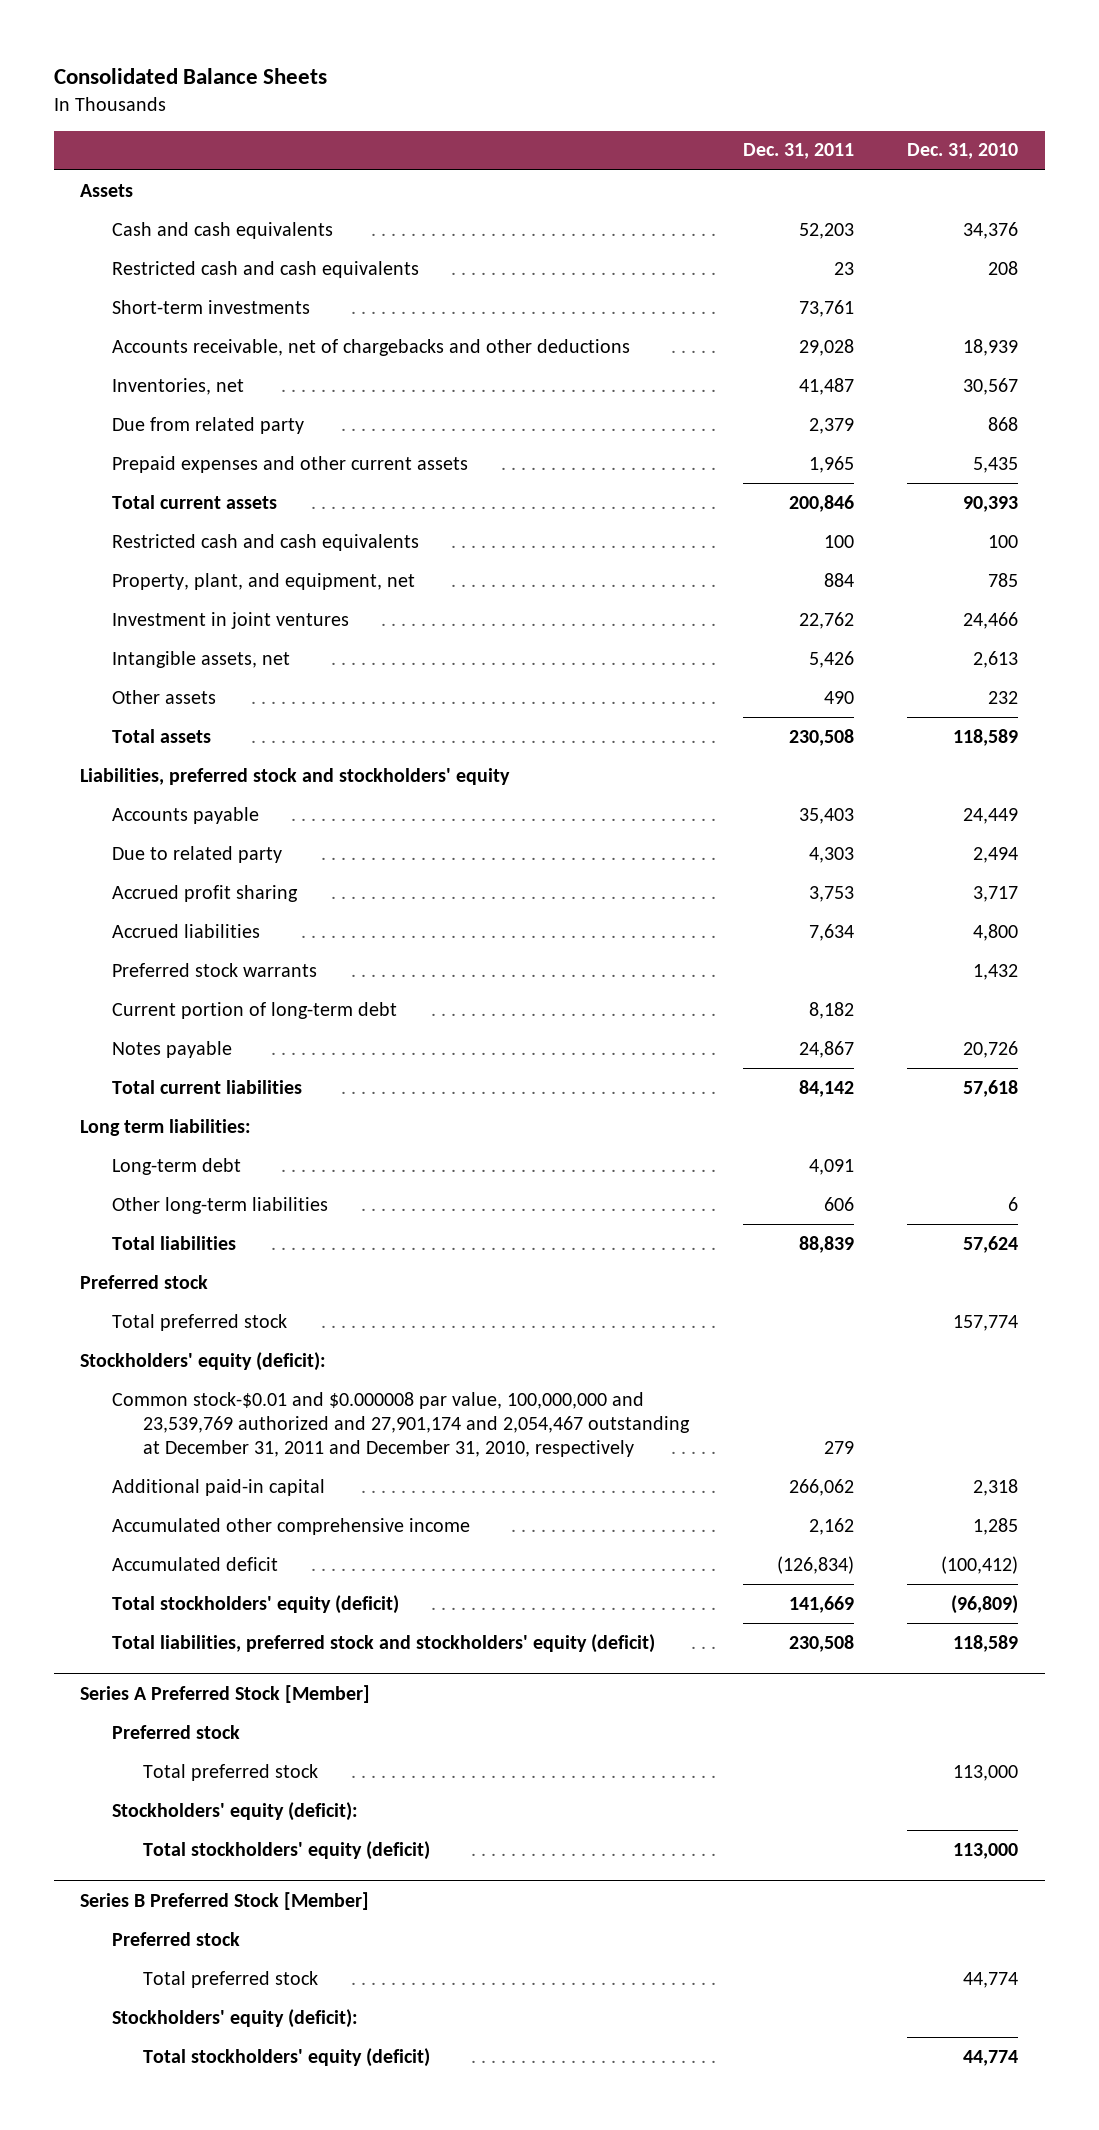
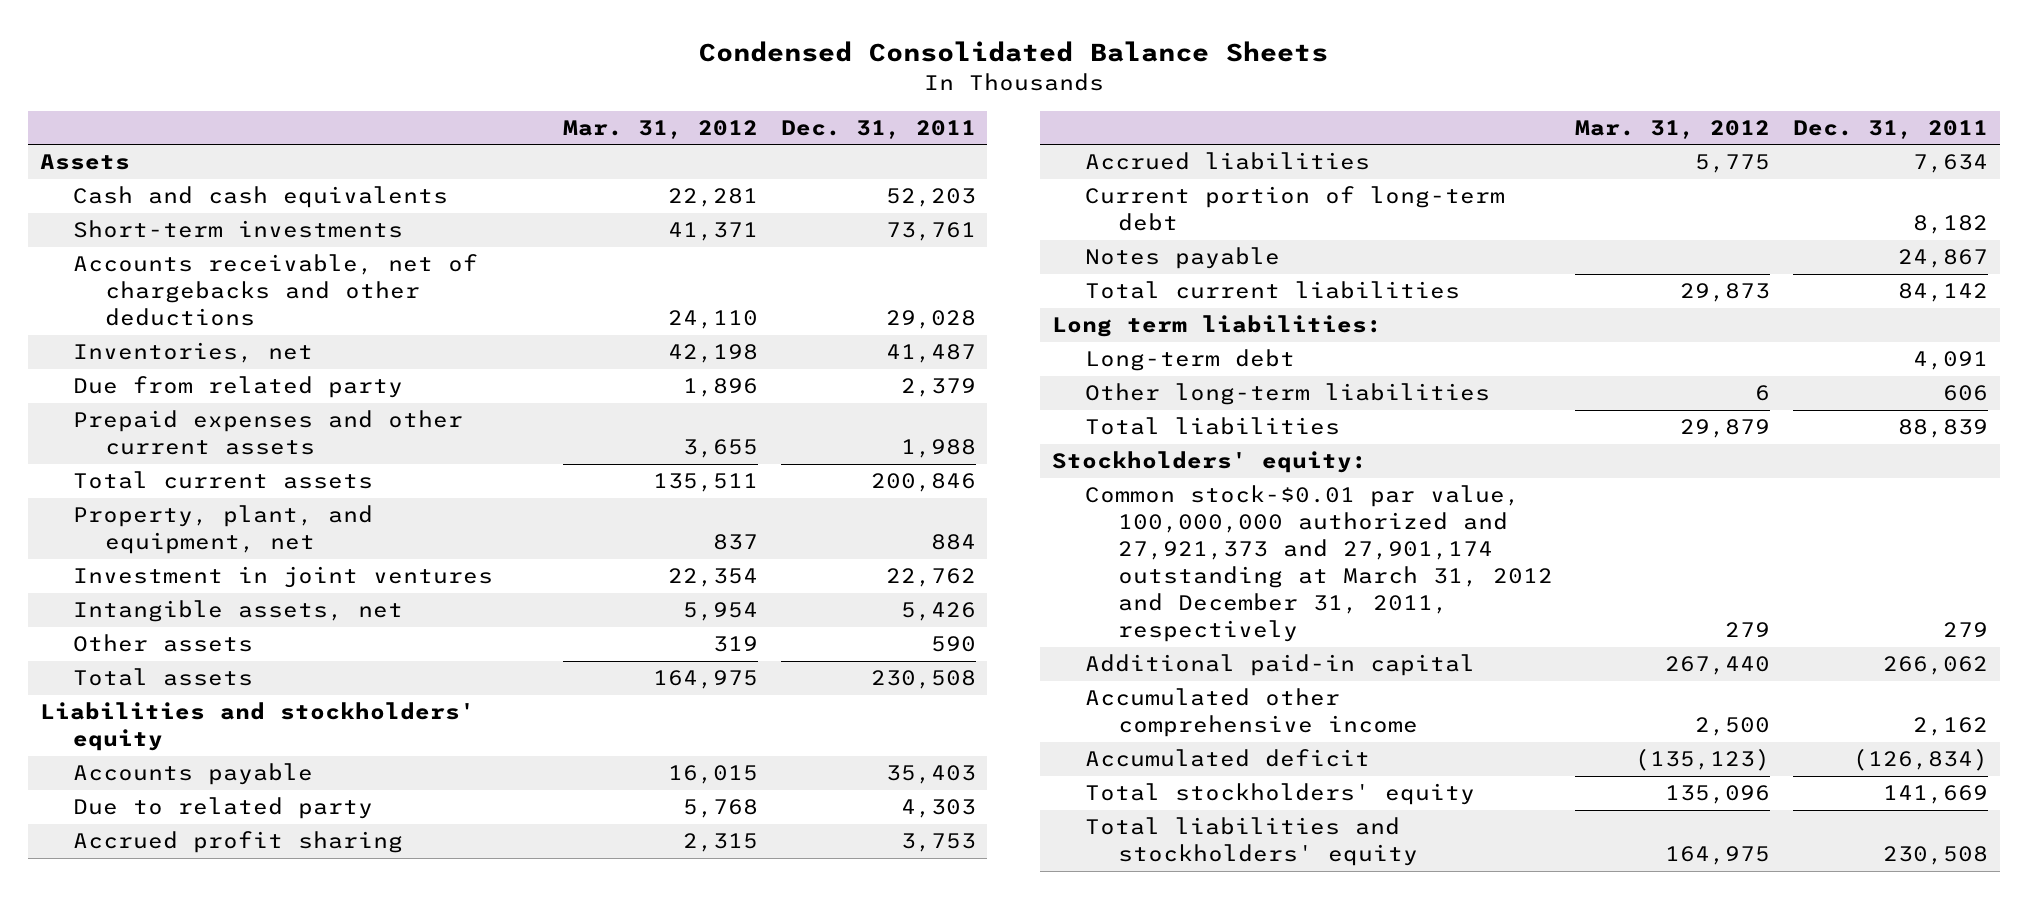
[53,68,327,85] Consolidated Balance Sheets -> [698,40,1328,62] Condensed Consolidated Balance Sheets
[907,143,1019,160] Dec. 31, 2010 -> none
none -> [563,119,759,139] Mar. 31, 2012
[111,260,419,278] Restricted cash and cash equivalents -> none
[808,455,854,473] 1,965 -> [901,439,977,459] 1,988
[111,533,419,551] Restricted cash and cash equivalents -> none
[823,690,854,704] 490 -> [931,636,977,653] 590
[80,767,511,785] Liabilities, preferred stock and stockholders' equity -> [39,702,475,752] Liabilities and stockholders' equity
[111,962,317,977] Preferred stock warrants -> none
[80,1274,209,1289] Preferred stock -> none
[111,1313,287,1331] Total preferred stock -> none
[80,1351,327,1371] Stockholders' equity (deficit): -> [1051,451,1367,474] Stockholders' equity:
[111,1391,691,1457] Common stock-$0.01 and $0.000008 par value, 100,000,000 and 23,539,769 authorized and 27,901,174 and 2,054,467 outstanding at December 31, 2011 and December 31, 2010, respectively -> [1084,485,1553,643] Common stock-$0.01 par value, 100,000,000 authorized and 27,921,373 and 27,901,174 outstanding at March 31, 2012 and December 31, 2011, respectively
[80,1684,371,1703] Series A Preferred Stock [Member] -> none
[111,1724,240,1739] Preferred stock -> none
[143,1763,319,1781] Total preferred stock -> none
[111,1801,358,1821] Stockholders' equity (deficit): -> none
[143,1840,431,1860] Total stockholders' equity (deficit) -> none
[80,1891,370,1910] Series B Preferred Stock [Member] -> none
[111,1931,240,1946] Preferred stock -> none
[143,1970,319,1988] Total preferred stock -> none
[111,2008,358,2028] Stockholders' equity (deficit): -> none
[143,2047,431,2067] Total stockholders' equity (deficit) -> none
[111,1594,399,1614] Total stockholders' equity (deficit) -> [1084,783,1475,806] Total stockholders' equity
[111,1633,655,1653] Total liabilities, preferred stock and stockholders' equity (deficit) -> [1084,817,1418,867] Total liabilities and stockholders' equity

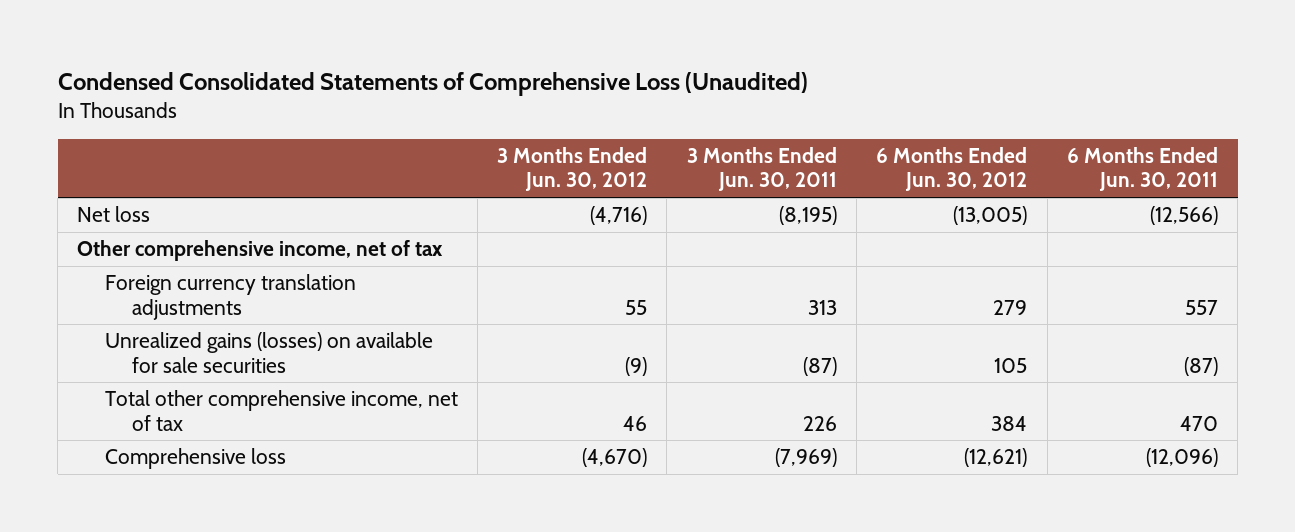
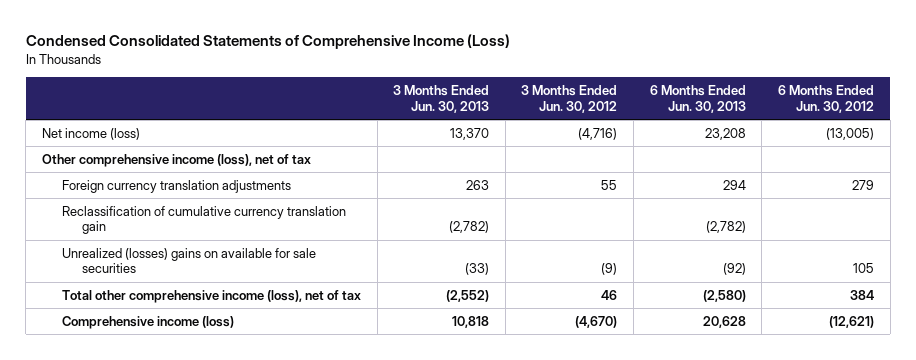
[57,71,808,96] Condensed Consolidated Statements of Comprehensive Loss (Unaudited) -> [25,34,510,50] Condensed Consolidated Statements of Comprehensive Income (Loss)
[686,146,837,192] 3 Months Ended Jun. 30, 2011 -> none
[1066,146,1218,192] 6 Months Ended Jun. 30, 2011 -> none
none -> [393,85,490,113] 3 Months Ended Jun. 30, 2013
none -> [649,85,746,113] 6 Months Ended Jun. 30, 2013
[77,206,151,223] Net loss -> [41,127,140,140] Net income (loss)
[77,240,444,262] Other comprehensive income, net of tax -> [41,153,311,167] Other comprehensive income (loss), net of tax
none -> [61,205,346,235] Reclassification of cumulative currency translation gain
[104,332,433,373] Unrealized gains (losses) on available for sale securities -> [61,247,316,274] Unrealized (losses) gains on available for sale securities
[104,390,458,431] Total other comprehensive income, net of tax -> [61,289,361,303] Total other comprehensive income (loss), net of tax
[104,448,286,470] Comprehensive loss -> [61,315,234,329] Comprehensive income (loss)

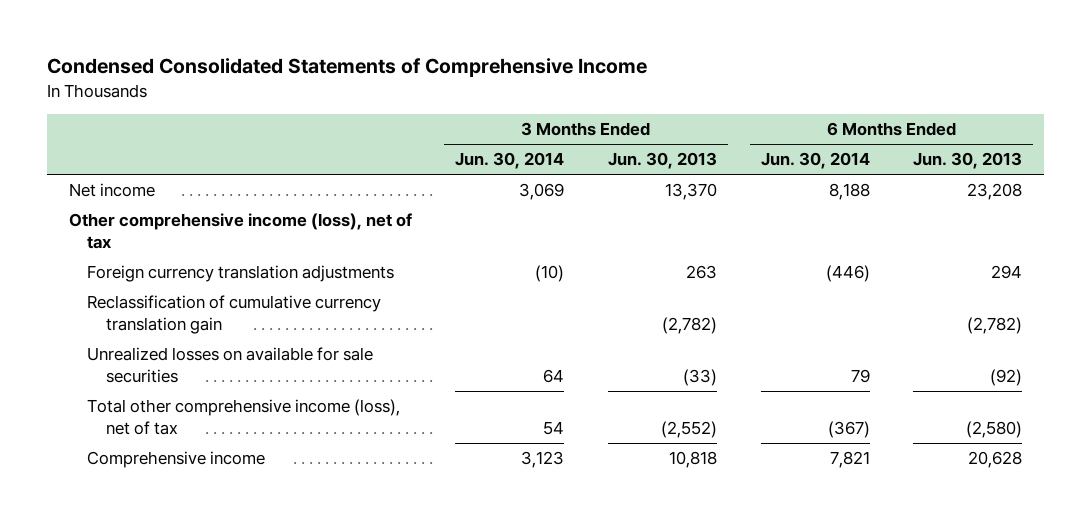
[25,34,510,50] Condensed Consolidated Statements of Comprehensive Income (Loss) -> [46,58,647,78] Condensed Consolidated Statements of Comprehensive Income
[521,85,618,113] 3 Months Ended Jun. 30, 2012 -> none
[777,85,874,113] 6 Months Ended Jun. 30, 2012 -> none
none -> [455,152,565,170] Jun. 30, 2014
none -> [760,152,870,170] Jun. 30, 2014
[41,127,140,140] Net income (loss) -> [68,183,155,198] Net income
[61,247,316,274] Unrealized (losses) gains on available for sale securities -> [87,347,374,383] Unrealized losses on available for sale securities
[61,315,234,329] Comprehensive income (loss) -> [87,451,266,469] Comprehensive income

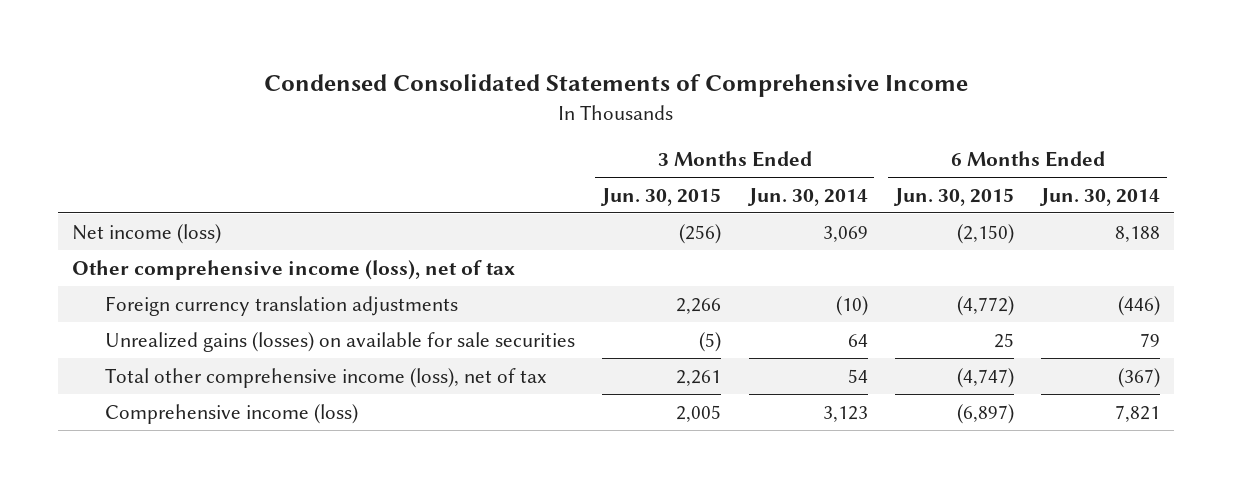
[608,152,718,170] Jun. 30, 2013 -> none
[913,152,1023,170] Jun. 30, 2013 -> none
none -> [600,187,722,206] Jun. 30, 2015
none -> [893,187,1015,206] Jun. 30, 2015
[68,183,155,198] Net income -> [72,223,222,244] Net income (loss)
[87,295,382,334] Reclassification of cumulative currency translation gain -> none
[87,347,374,383] Unrealized losses on available for sale securities -> [104,331,575,352] Unrealized gains (losses) on available for sale securities
[87,451,266,469] Comprehensive income -> [104,403,358,424] Comprehensive income (loss)

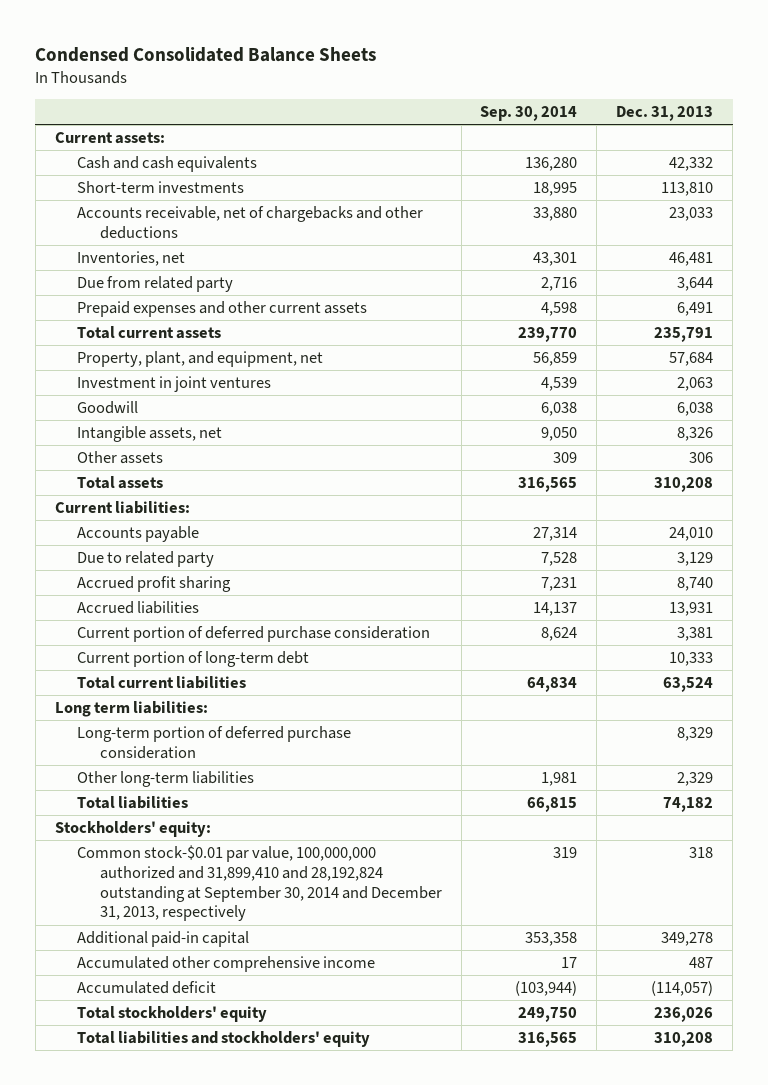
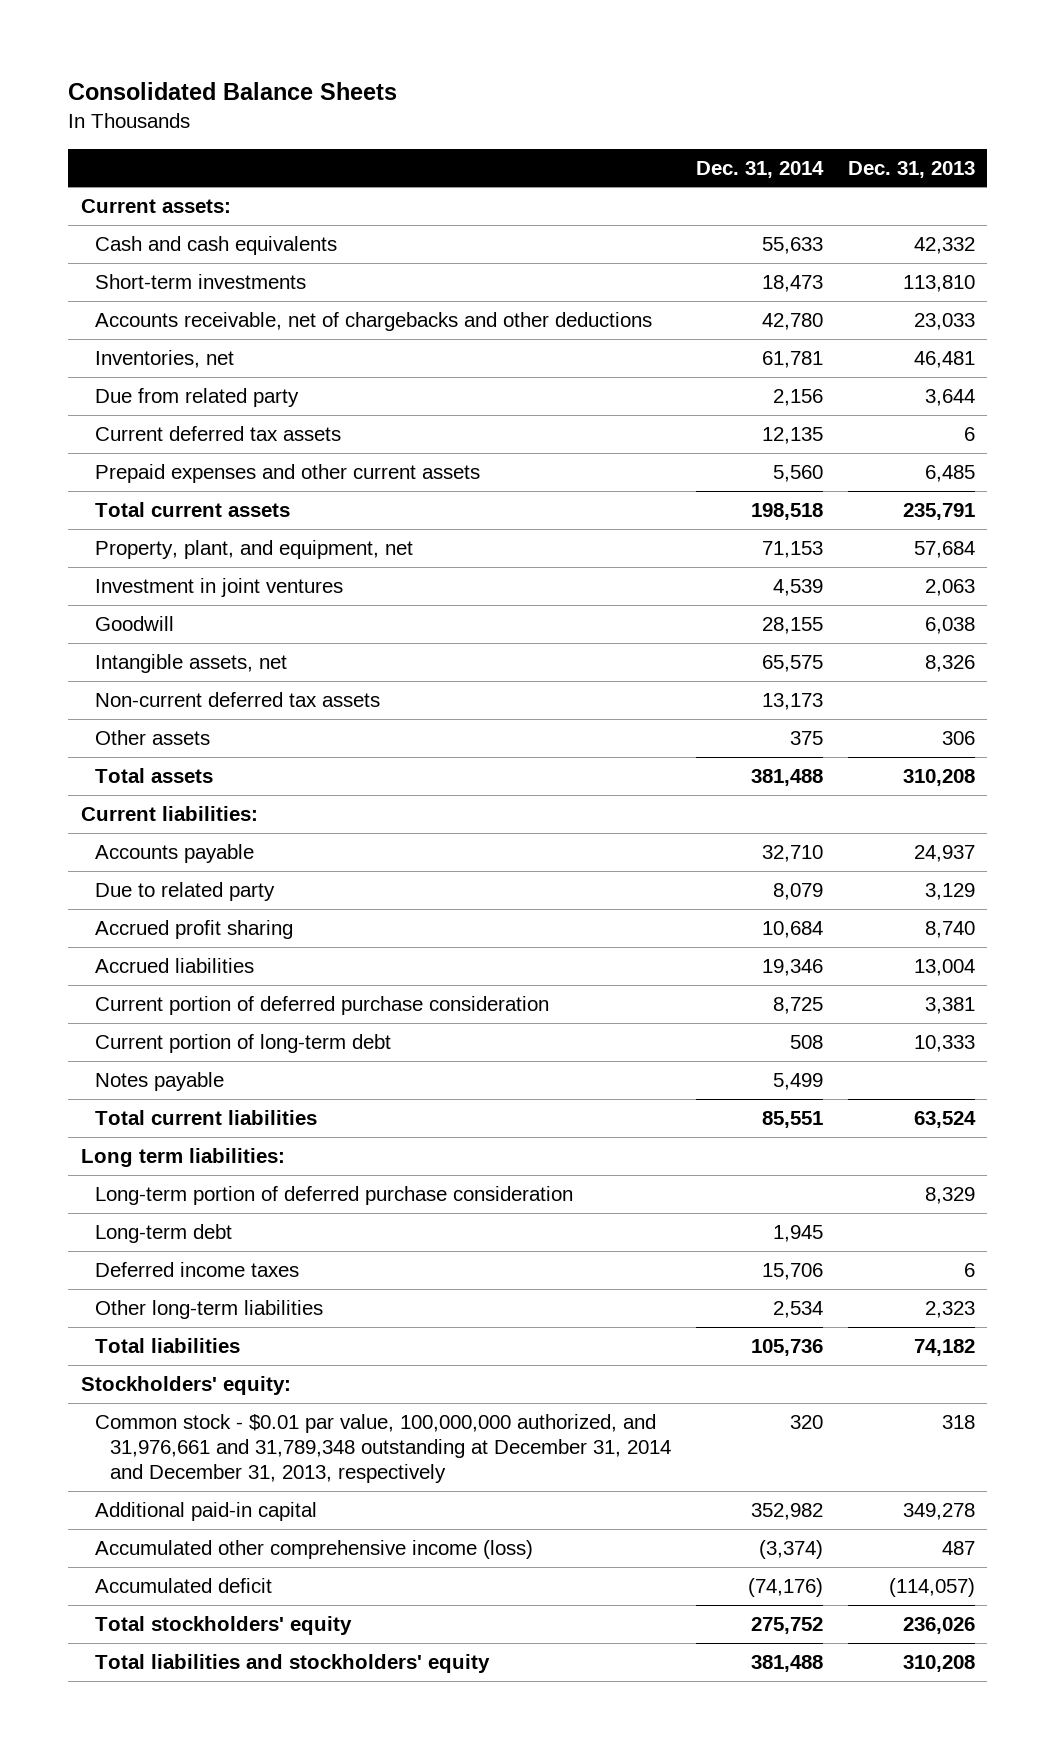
[35,46,377,62] Condensed Consolidated Balance Sheets -> [68,82,398,101] Consolidated Balance Sheets
[480,106,578,122] Sep. 30, 2014 -> none
none -> [695,160,824,178] Dec. 31, 2014
none -> [95,425,342,441] Current deferred tax assets
[677,301,714,316] 6,491 -> [924,464,975,482] 6,485
none -> [95,691,381,707] Non-current deferred tax assets
[669,526,714,541] 24,010 -> [913,844,975,862] 24,937
[669,601,714,616] 13,931 -> [913,958,975,976] 13,004
none -> [95,1071,225,1091] Notes payable
none -> [95,1223,233,1243] Long-term debt
none -> [95,1261,300,1277] Deferred income taxes
[677,771,714,786] 2,329 -> [924,1300,975,1318] 2,323
[77,844,442,922] Common stock-$0.01 par value, 100,000,000 authorized and 31,899,410 and 28,192,824 outstanding at September 30, 2014 and December 31, 2013, respectively -> [95,1413,671,1484] Common stock - $0.01 par value, 100,000,000 authorized, and 31,976,661 and 31,789,348 outstanding at December 31, 2014 and December 31, 2013, respectively
[77,955,376,972] Accumulated other comprehensive income -> [95,1539,534,1559] Accumulated other comprehensive income (loss)

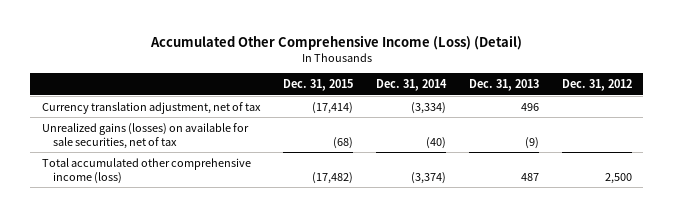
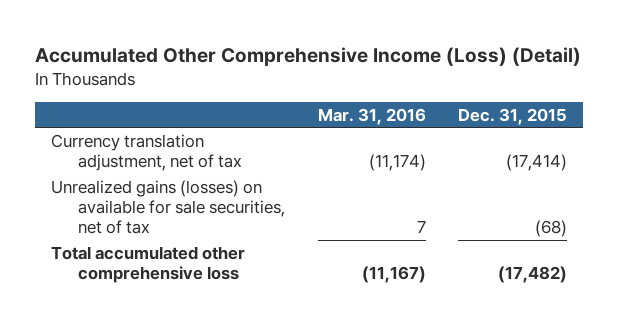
[375,79,447,92] Dec. 31, 2014 -> none
[468,79,539,92] Dec. 31, 2013 -> none
[561,79,632,92] Dec. 31, 2012 -> none
none -> [317,107,426,125] Mar. 31, 2016
[41,157,251,184] Total accumulated other comprehensive income (loss) -> [51,245,246,284] Total accumulated other comprehensive loss

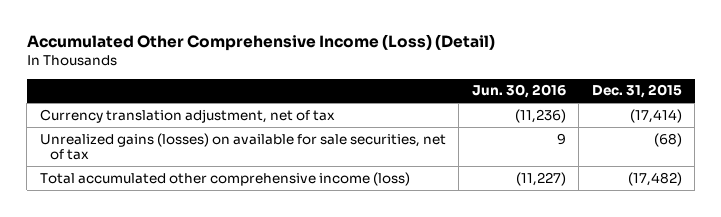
[317,107,426,125] Mar. 31, 2016 -> none
none -> [471,84,566,99] Jun. 30, 2016
[51,245,246,284] Total accumulated other comprehensive loss -> [39,171,410,186] Total accumulated other comprehensive income (loss)

